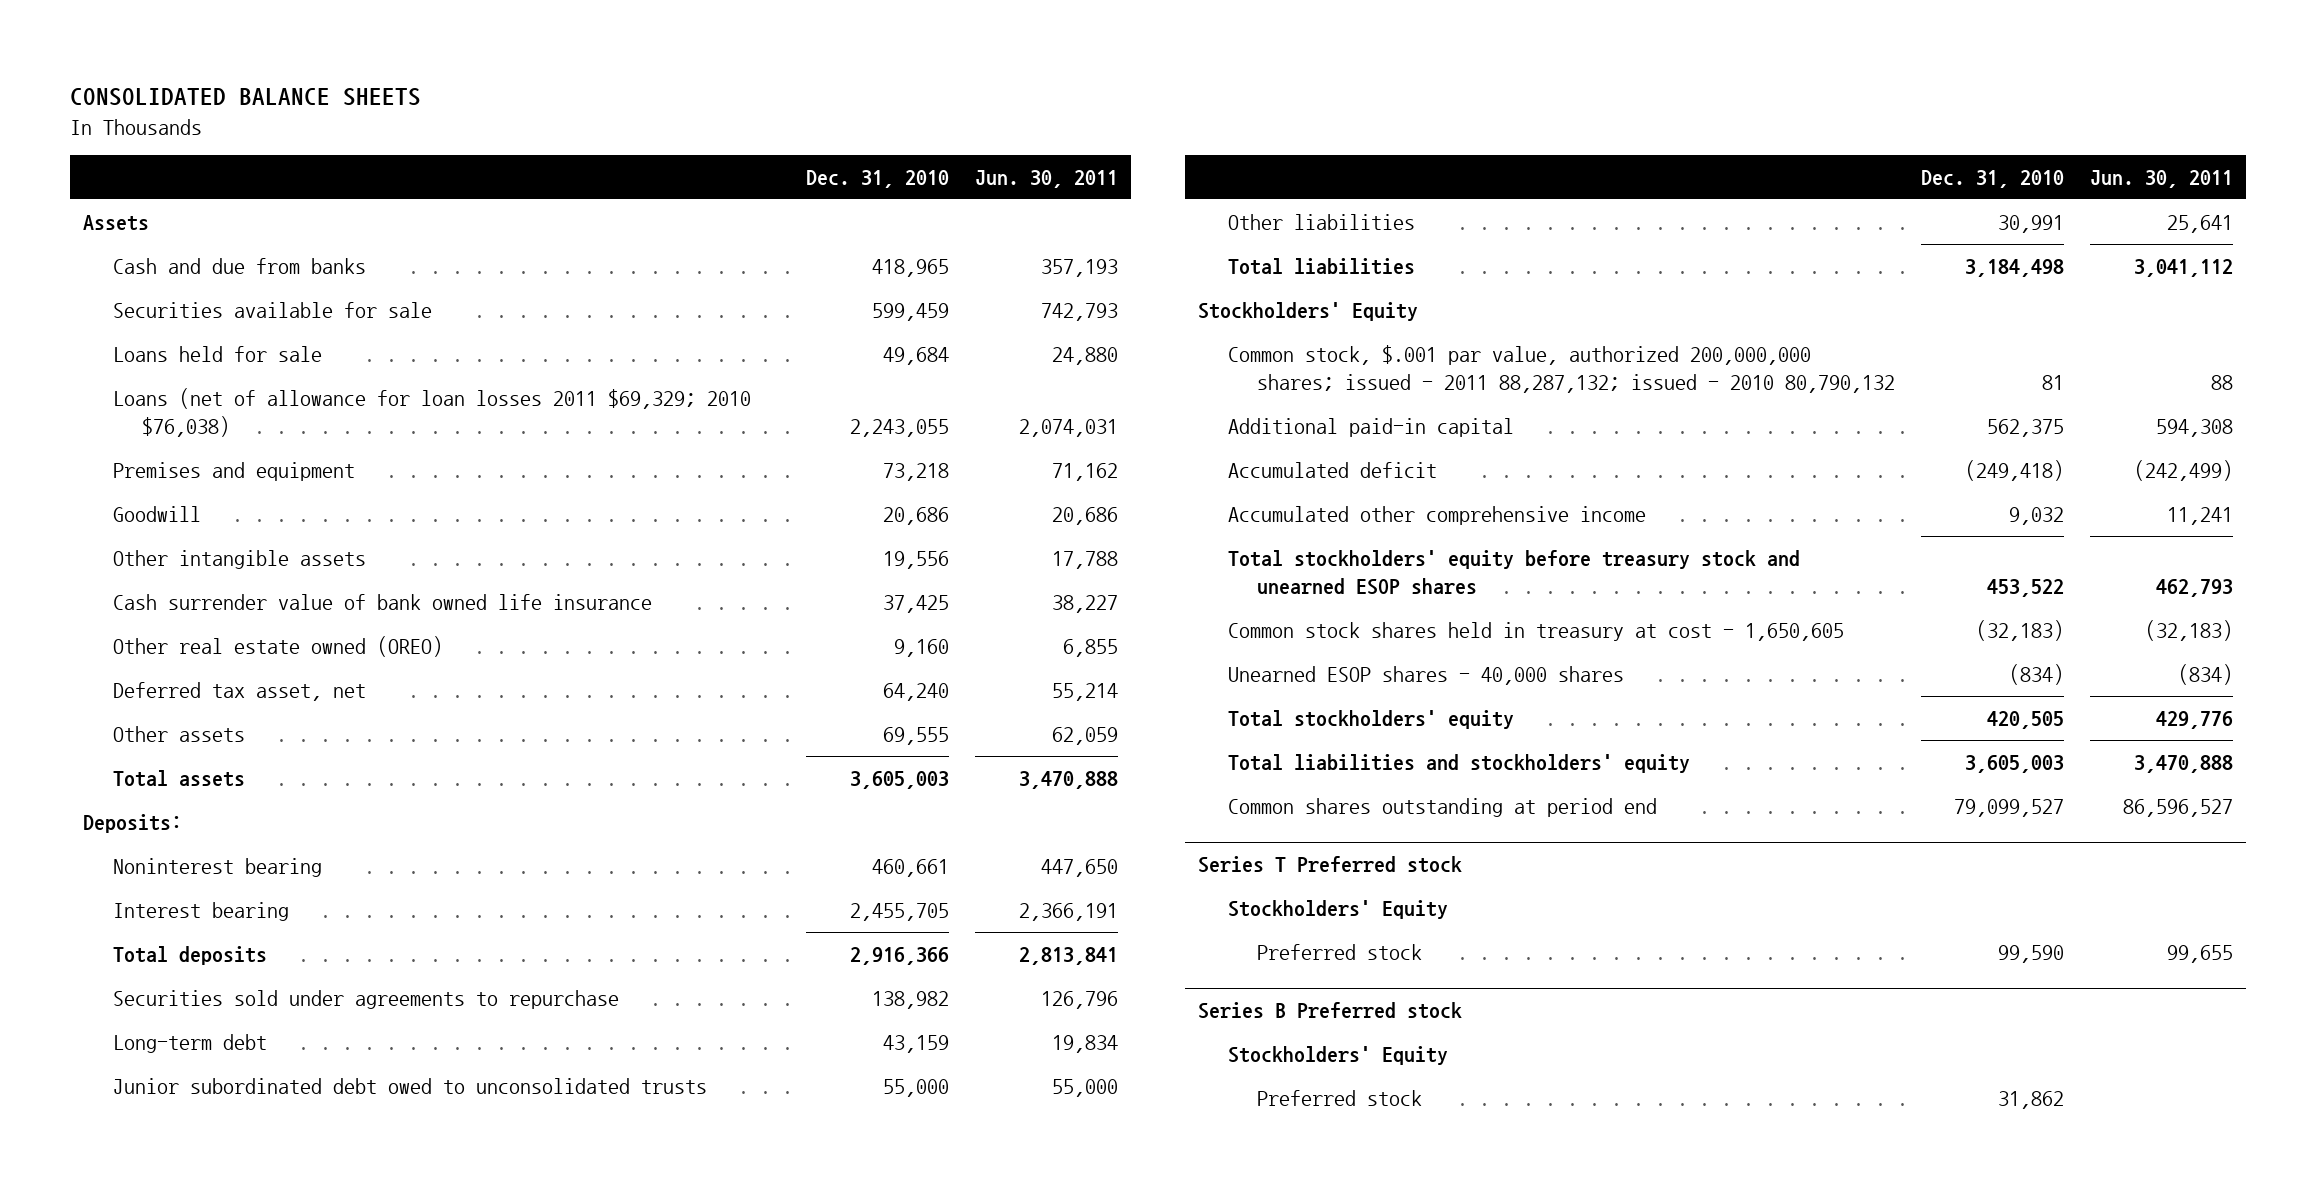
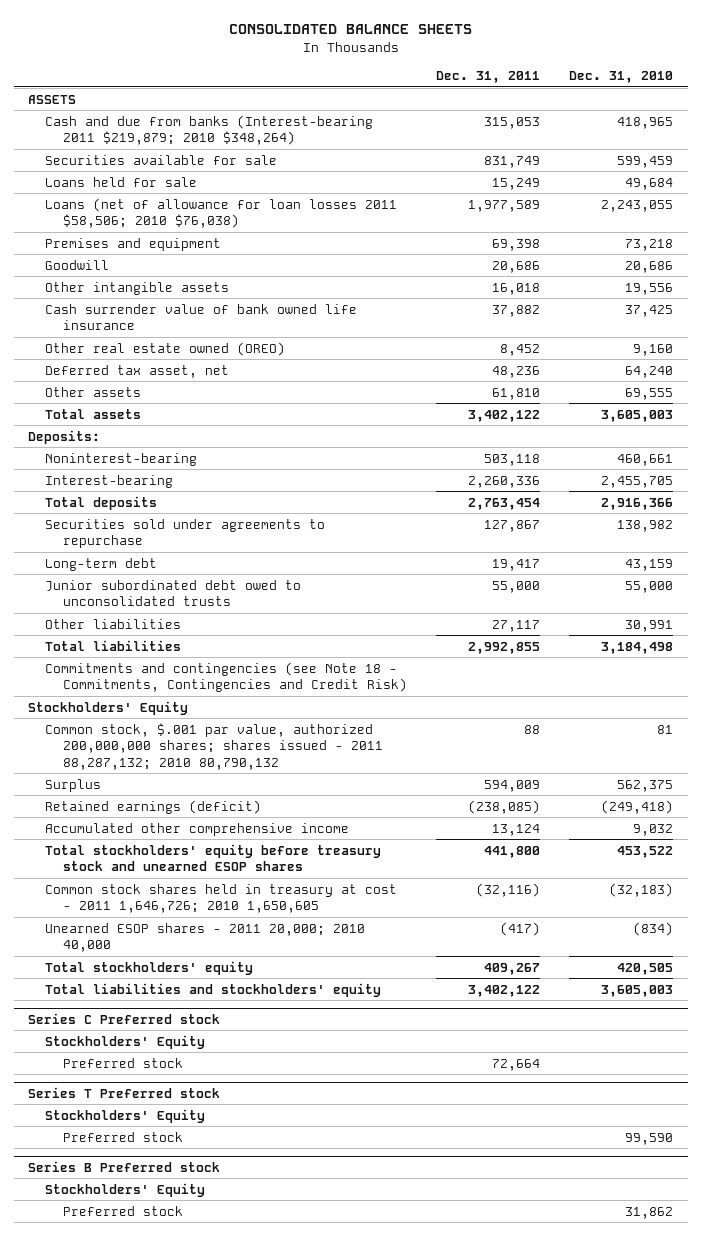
[975,170,1119,189] Jun. 30, 2011 -> none
none -> [435,71,540,84] Dec. 31, 2011
[83,214,150,231] Assets -> [28,94,77,104] ASSETS
[112,257,366,274] Cash and due from banks -> [45,114,374,146] Cash and due from banks (Interest-bearing 2011 $219,879; 2010 $348,264)
[112,387,751,437] Loans (net of allowance for loan losses 2011 $69,329; 2010 $76,038) -> [45,197,398,229] Loans (net of allowance for loan losses 2011 $58,506; 2010 $76,038)
[112,857,322,877] Noninterest bearing -> [45,452,198,466] Noninterest-bearing
[112,901,289,921] Interest bearing -> [45,474,174,488] Interest-bearing
none -> [45,661,407,693] Commitments and contingencies (see Note 18 - Commitments, Contingencies and Credit Risk)
[1227,344,1896,393] Common stock, $.001 par value, authorized 200,000,000 shares; issued - 2011 88,287,132; issued - 2010 80,790,132 -> [45,722,383,770] Common stock, $.001 par value, authorized 200,000,000 shares; shares issued - 2011 88,287,132; 2010 80,790,132
[1227,417,1514,437] Additional paid-in capital -> [45,778,102,792] Surplus
[1227,461,1437,478] Accumulated deficit -> [45,799,262,814] Retained earnings (deficit)
[1227,621,1844,641] Common stock shares held in treasury at cost - 1,650,605 -> [45,883,398,914] Common stock shares held in treasury at cost - 2011 1,646,726; 2010 1,650,605
[1227,665,1624,685] Unearned ESOP shares - 40,000 shares -> [45,922,366,953] Unearned ESOP shares - 2011 20,000; 2010 40,000
[1227,797,1657,817] Common shares outstanding at period end -> none
none -> [28,1012,221,1024] Series C Preferred stock
none -> [45,1034,206,1049] Stockholders' Equity
none -> [62,1057,183,1068] Preferred stock

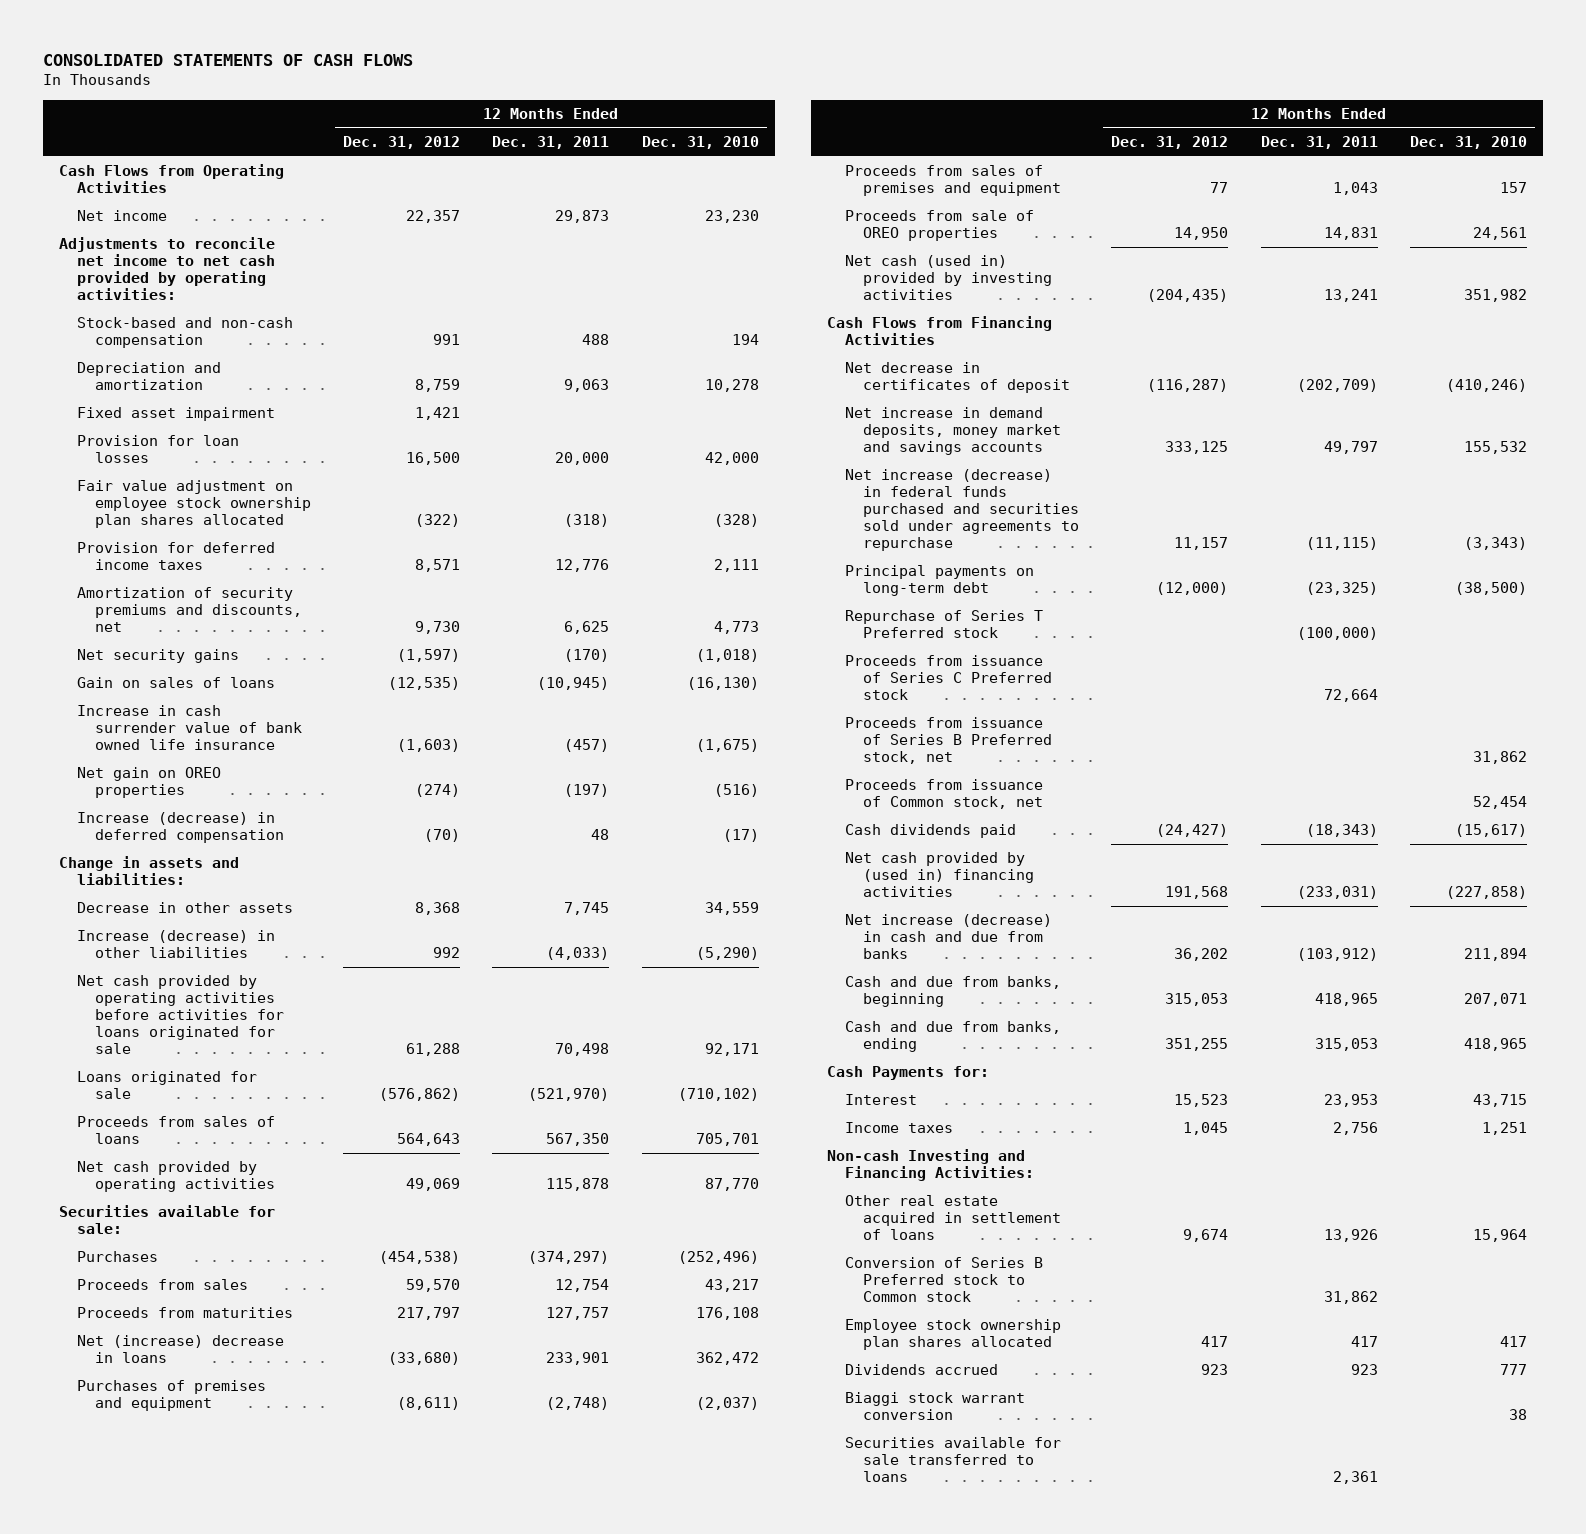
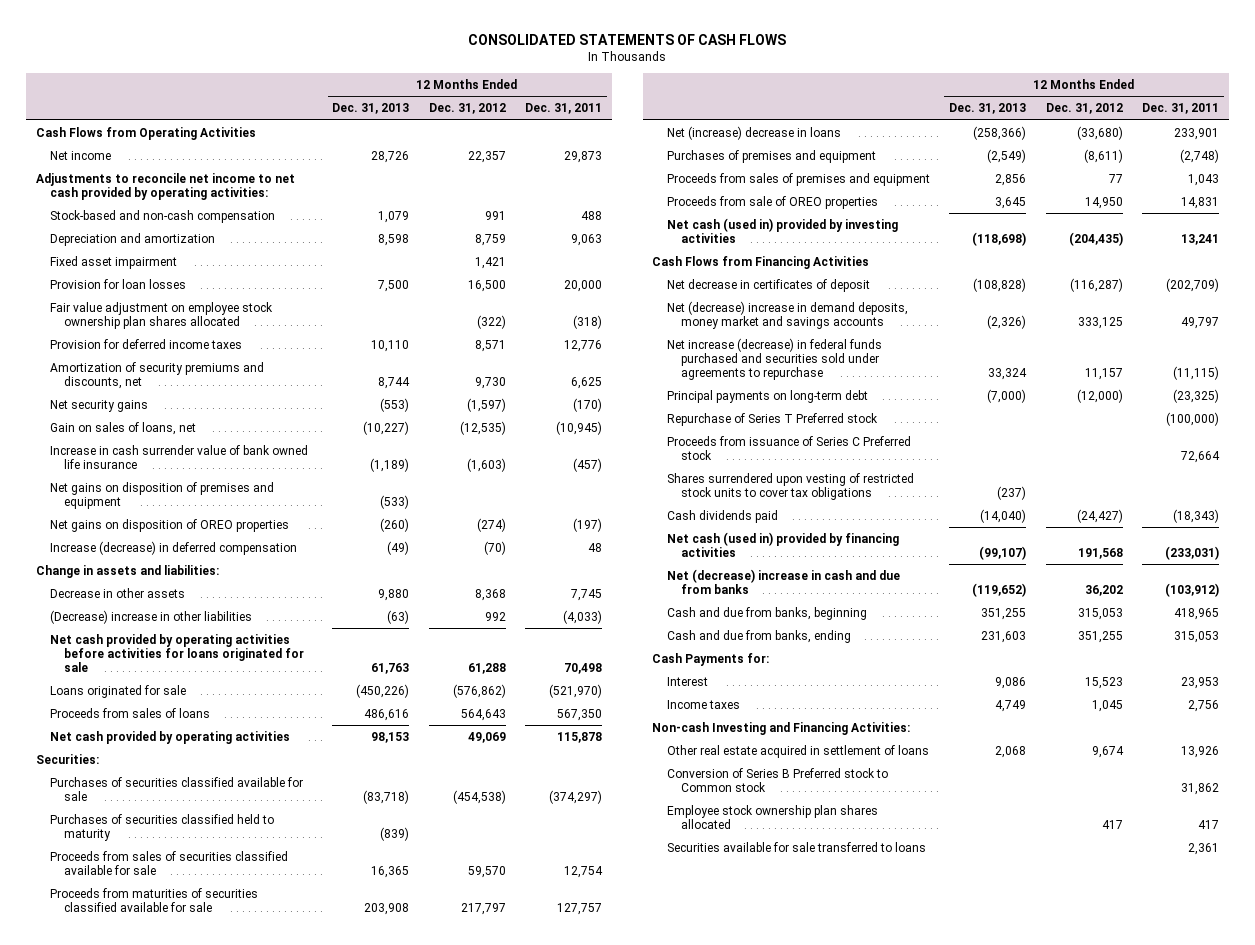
[641,136,759,150] Dec. 31, 2010 -> none
none -> [332,103,410,115] Dec. 31, 2013
[77,677,276,689] Gain on sales of loans -> [49,421,196,435] Gain on sales of loans, net
none -> [49,481,274,510] Net gains on disposition of premises and equipment
[77,767,222,799] Net gain on OREO properties -> [49,518,289,532] Net gains on disposition of OREO properties
[77,930,276,959] Increase (decrease) in other liabilities -> [49,609,252,624] (Decrease) increase in other liabilities
[59,1205,276,1235] Securities available for sale: -> [35,753,99,764] Securities:
[77,1251,159,1263] Purchases -> [49,776,303,802] Purchases of securities classified available for sale
none -> [49,813,274,842] Purchases of securities classified held to maturity
[77,1279,249,1291] Proceeds from sales -> [49,850,288,876] Proceeds from sales of securities classified available for sale
[77,1307,294,1319] Proceeds from maturities -> [49,887,258,913] Proceeds from maturities of securities classified available for sale
[845,407,1062,456] Net increase in demand deposits, money market and savings accounts -> [666,300,908,330] Net (decrease) increase in demand deposits, money market and savings accounts
[845,717,1053,765] Proceeds from issuance of Series B Preferred stock, net -> none
[845,779,1044,810] Proceeds from issuance of Common stock, net -> none
none -> [666,472,914,501] Shares surrendered upon vesting of restricted stock units to cover tax obligations
[845,852,1035,898] Net cash provided by (used in) financing activities -> [666,531,899,558] Net cash (used in) provided by financing activities
[845,914,1053,960] Net increase (decrease) in cash and due from banks -> [666,568,900,595] Net (decrease) increase in cash and due from banks
[845,1364,999,1376] Dividends accrued -> none
[845,1392,1026,1421] Biaggi stock warrant conversion -> none

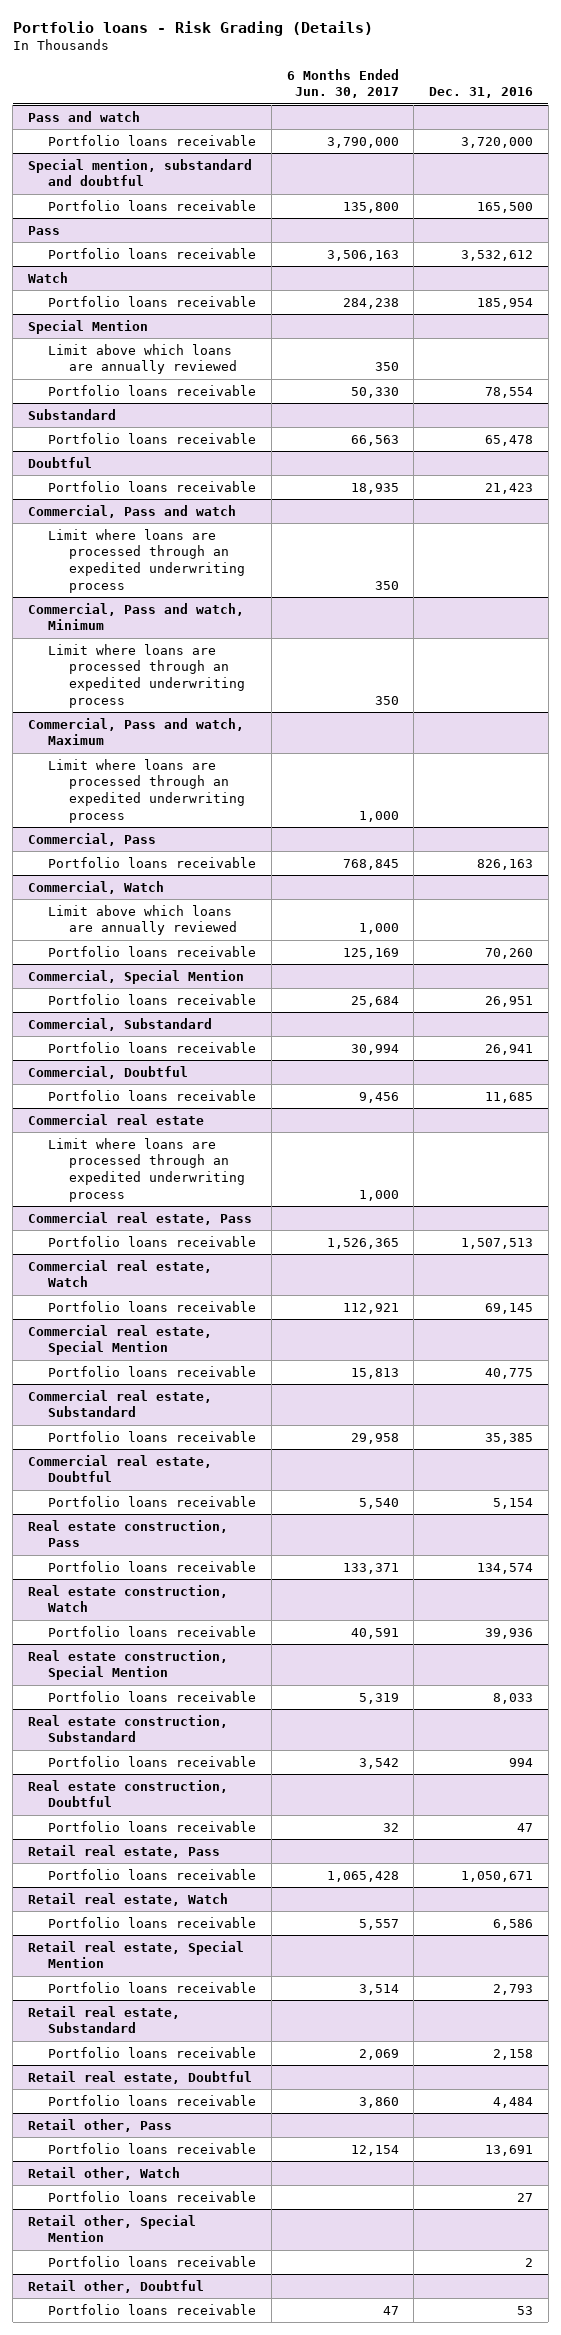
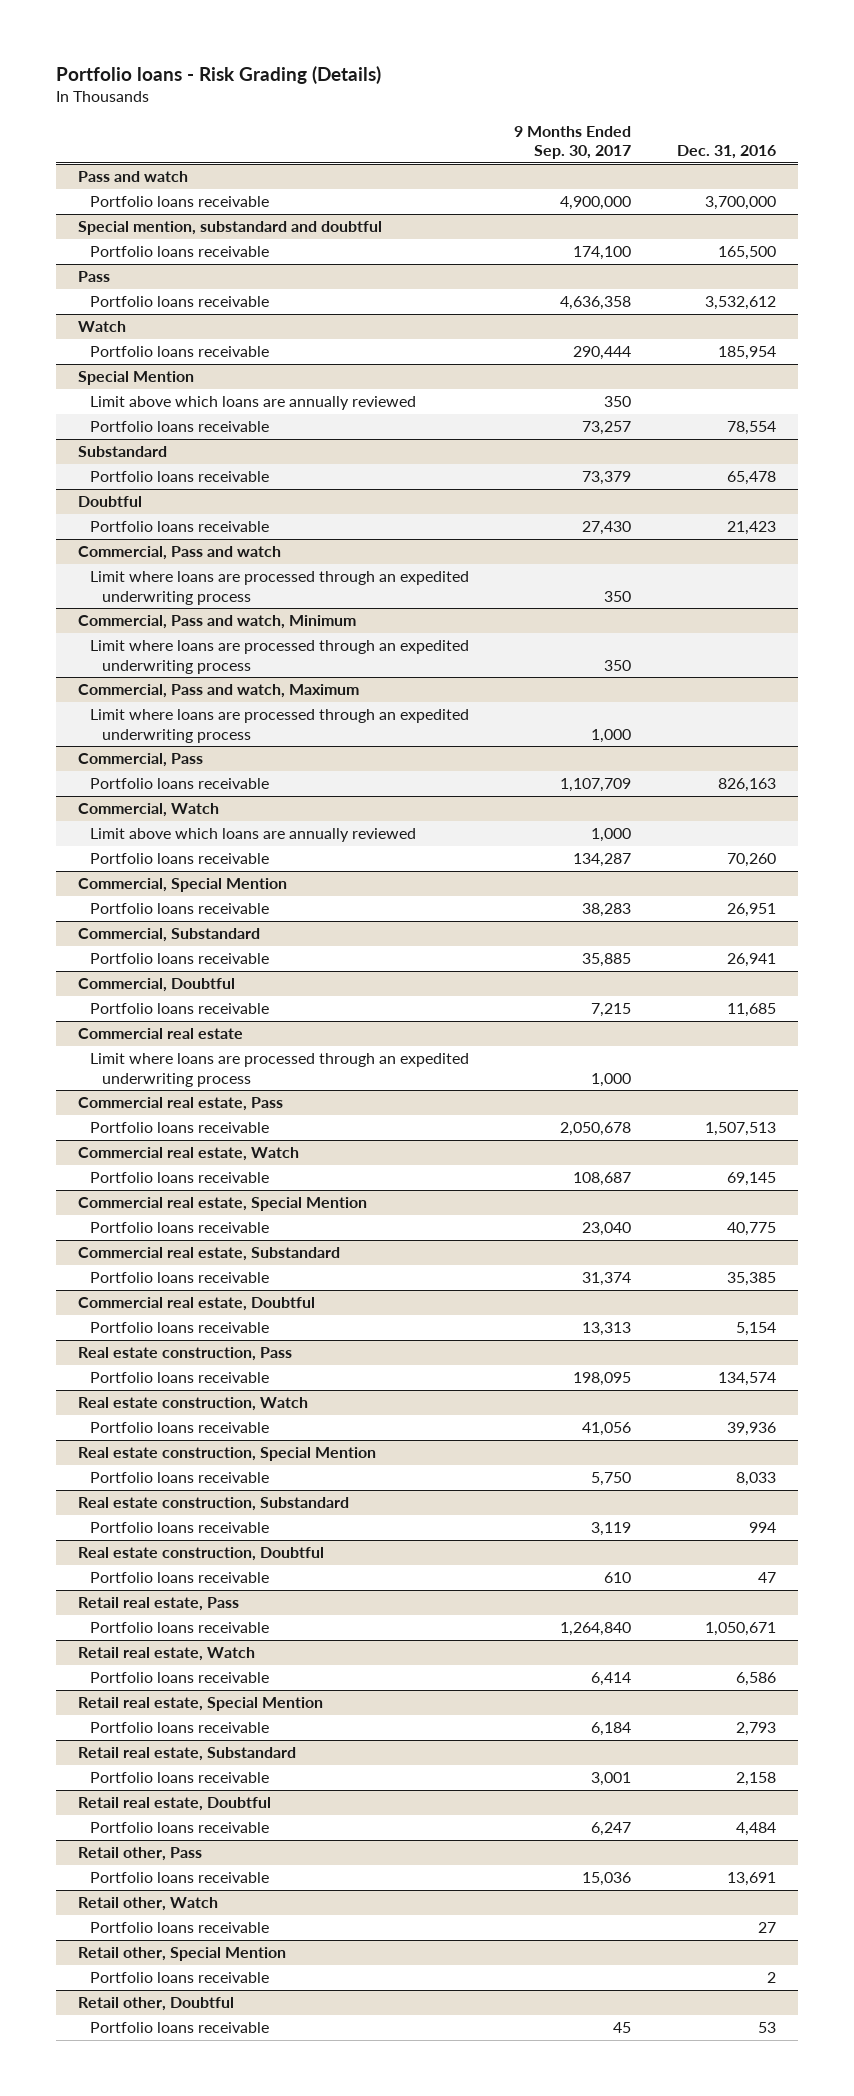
[286,68,399,99] 6 Months Ended Jun. 30, 2017 -> none
none -> [514,125,632,160] 9 Months Ended Sep. 30, 2017
[461,136,534,148] 3,720,000 -> [704,196,776,211] 3,700,000

